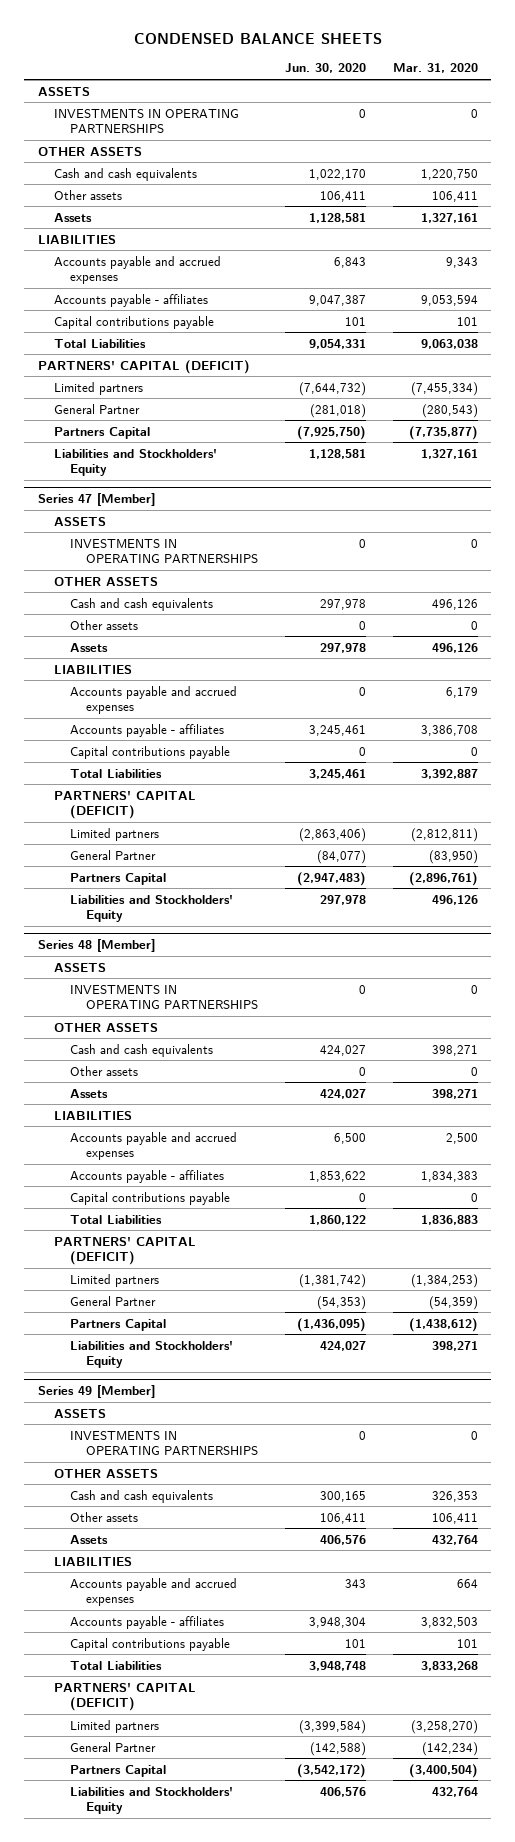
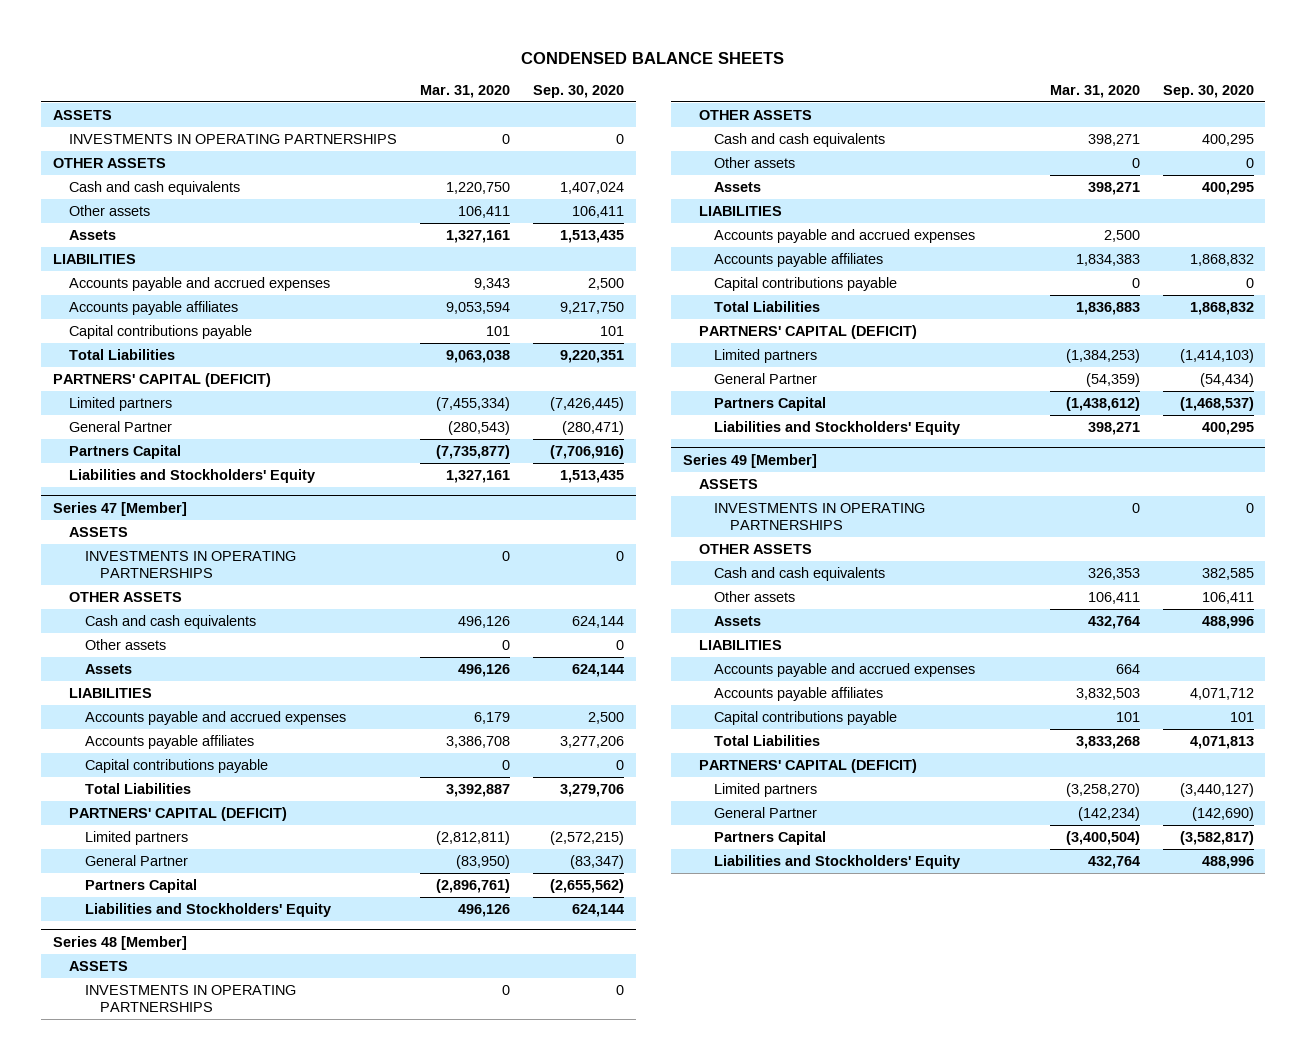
[284,63,366,74] Jun. 30, 2020 -> none
none -> [532,84,624,98] Sep. 30, 2020
[53,293,208,307] Accounts payable - affiliates -> [68,301,238,316] Accounts payable affiliates
[69,723,224,737] Accounts payable - affiliates -> [84,735,254,750] Accounts payable affiliates
[69,1169,224,1183] Accounts payable - affiliates -> [714,253,884,268] Accounts payable affiliates
[69,1615,224,1629] Accounts payable - affiliates -> [714,687,884,702] Accounts payable affiliates

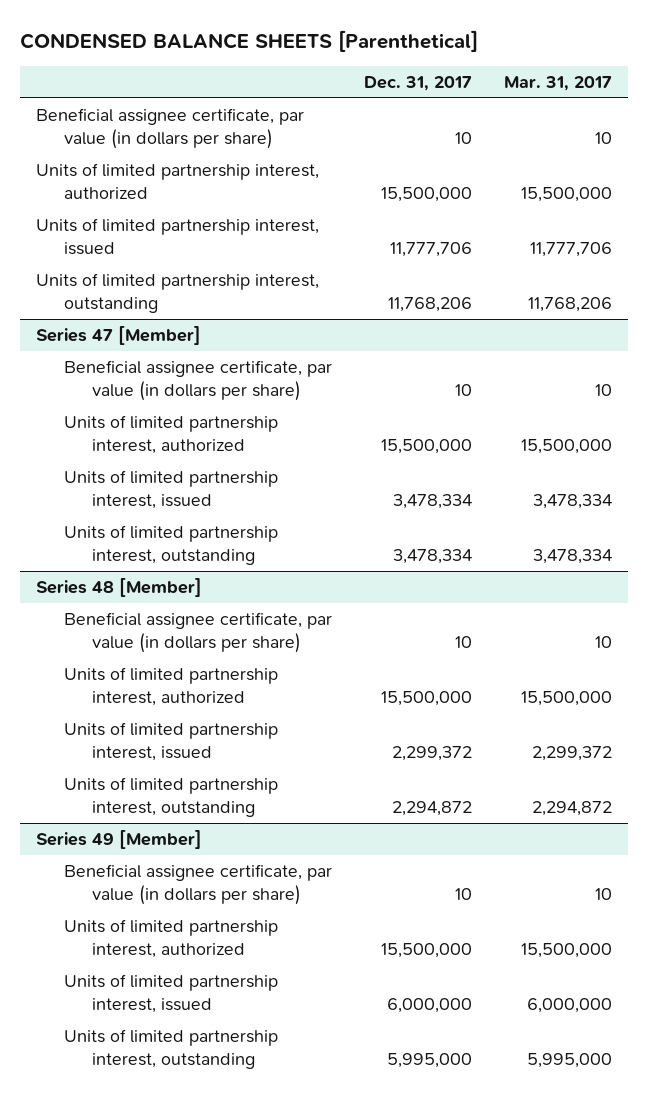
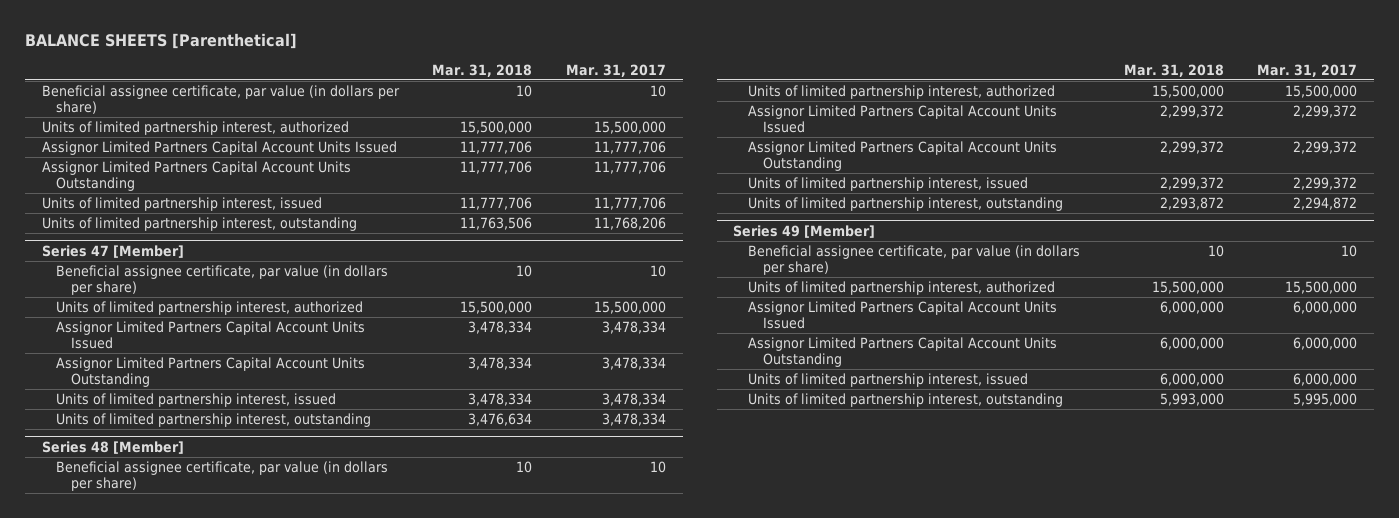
[20,30,479,53] CONDENSED BALANCE SHEETS [Parenthetical] -> [24,32,297,49] BALANCE SHEETS [Parenthetical]
[363,75,472,91] Dec. 31, 2017 -> none
none -> [432,63,533,77] Mar. 31, 2018
none -> [41,141,397,156] Assignor Limited Partners Capital Account Units Issued
none -> [41,161,351,191] Assignor Limited Partners Capital Account Units Outstanding
none -> [56,321,366,349] Assignor Limited Partners Capital Account Units Issued
none -> [56,357,366,387] Assignor Limited Partners Capital Account Units Outstanding
none -> [748,105,1058,133] Assignor Limited Partners Capital Account Units Issued
none -> [748,141,1058,171] Assignor Limited Partners Capital Account Units Outstanding
none -> [748,301,1058,329] Assignor Limited Partners Capital Account Units Issued
none -> [748,337,1058,367] Assignor Limited Partners Capital Account Units Outstanding

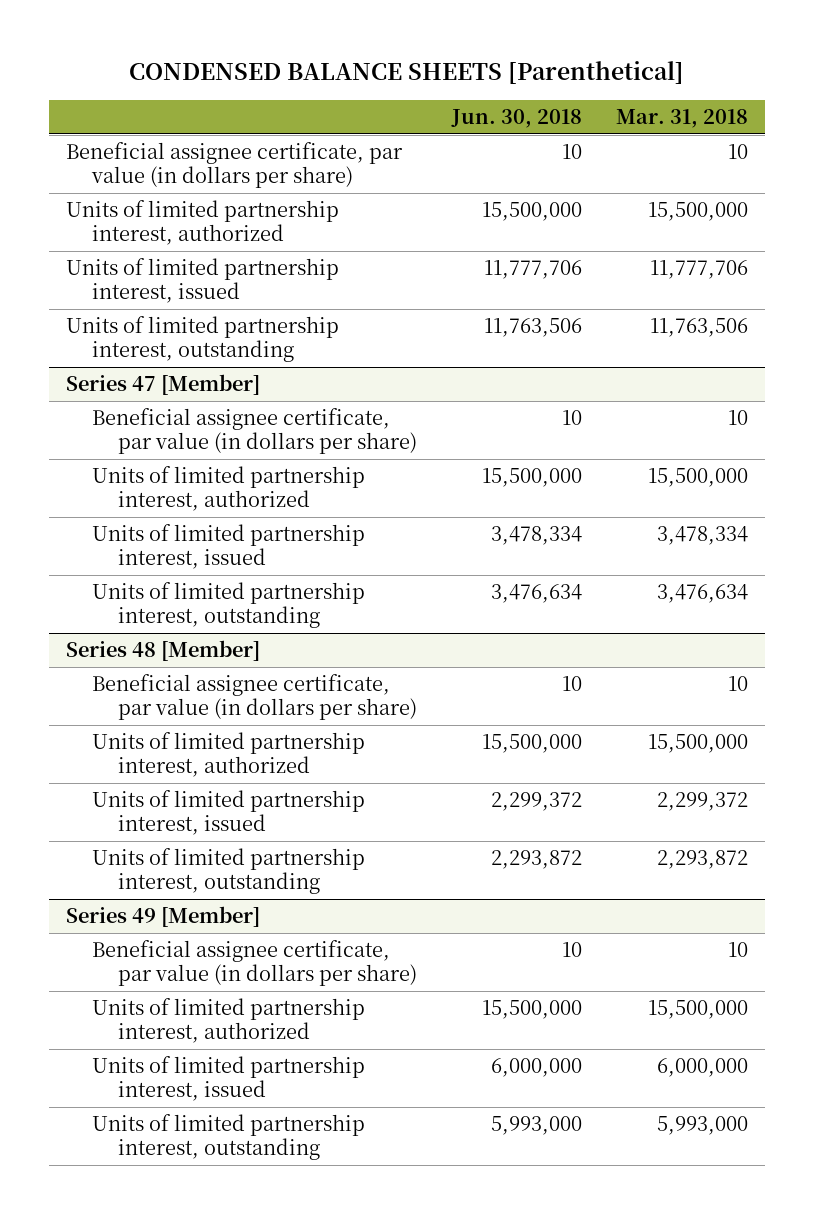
[24,32,297,49] BALANCE SHEETS [Parenthetical] -> [128,60,684,84] CONDENSED BALANCE SHEETS [Parenthetical]
[565,63,666,77] Mar. 31, 2017 -> none
none -> [450,108,582,128] Jun. 30, 2018
[41,141,397,156] Assignor Limited Partners Capital Account Units Issued -> none
[41,161,351,191] Assignor Limited Partners Capital Account Units Outstanding -> none
[56,321,366,349] Assignor Limited Partners Capital Account Units Issued -> none
[56,357,366,387] Assignor Limited Partners Capital Account Units Outstanding -> none
[748,105,1058,133] Assignor Limited Partners Capital Account Units Issued -> none
[748,141,1058,171] Assignor Limited Partners Capital Account Units Outstanding -> none
[748,301,1058,329] Assignor Limited Partners Capital Account Units Issued -> none
[748,337,1058,367] Assignor Limited Partners Capital Account Units Outstanding -> none

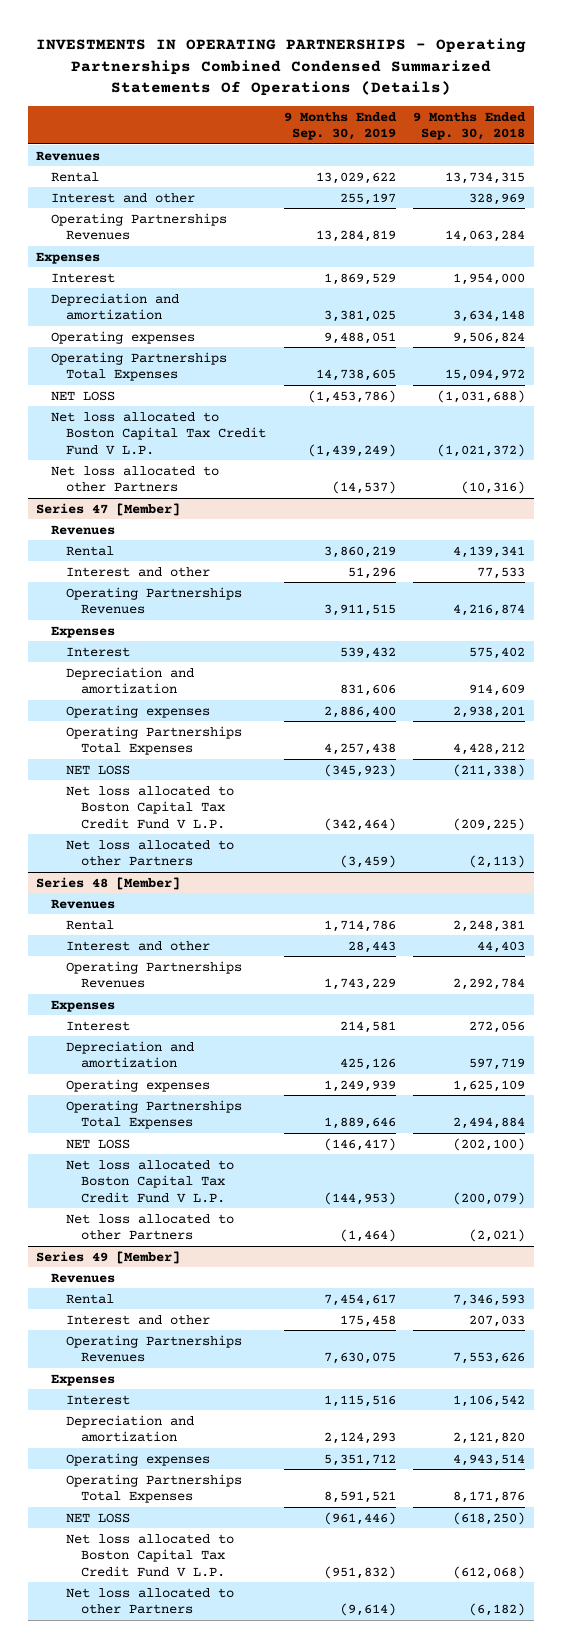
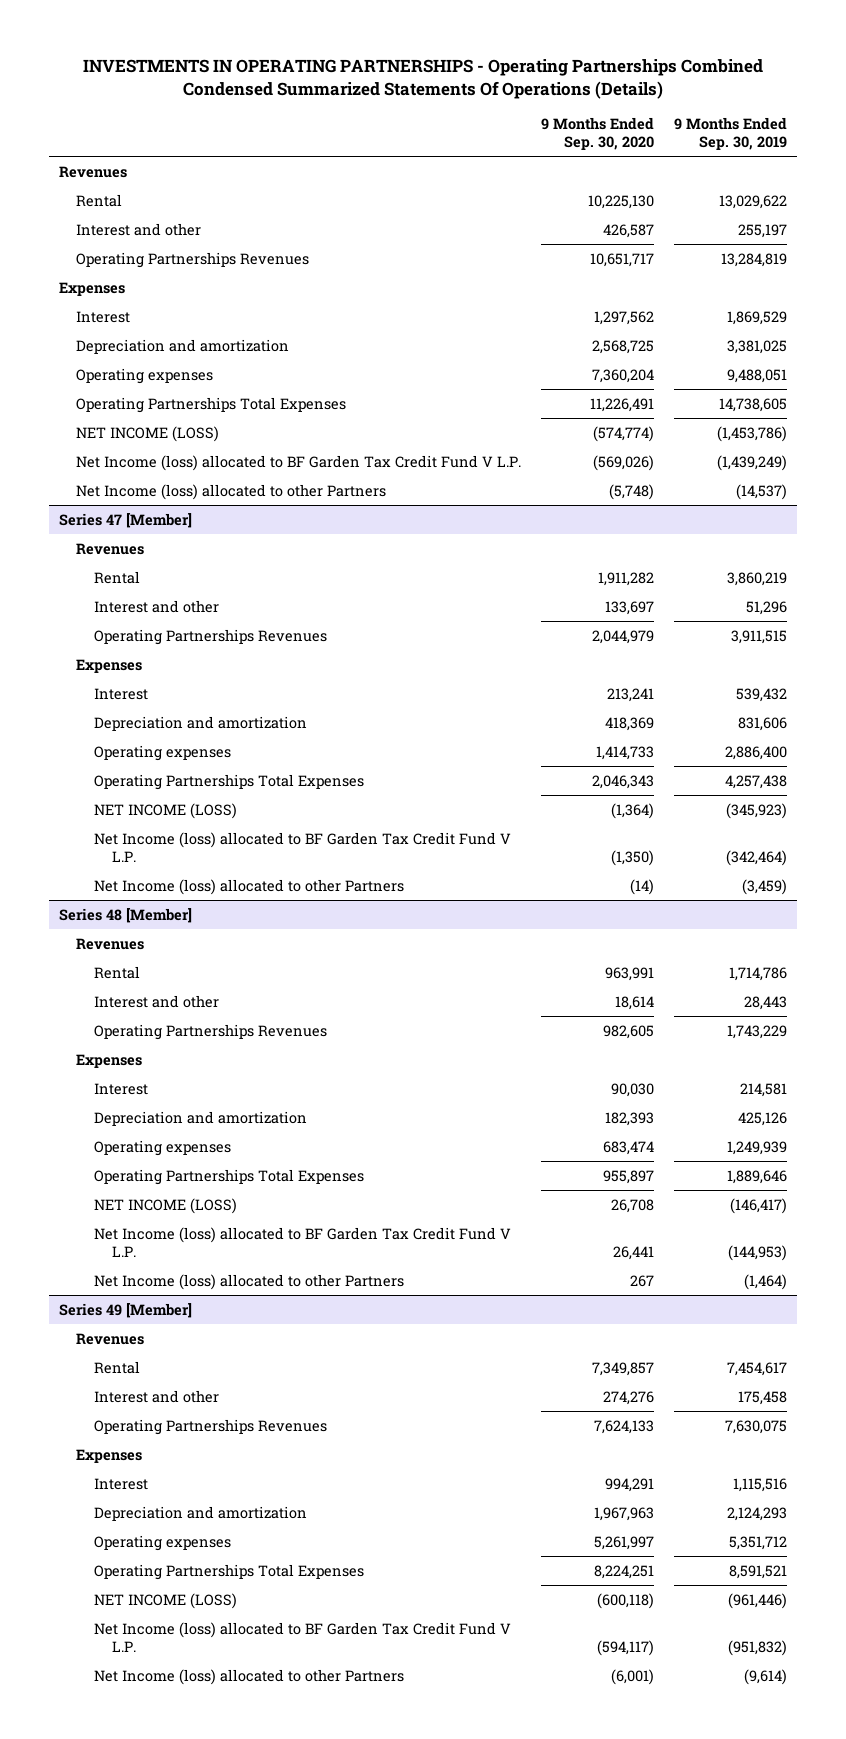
[413,111,527,141] 9 Months Ended Sep. 30, 2018 -> none
none -> [541,117,655,150] 9 Months Ended Sep. 30, 2020
[51,390,116,401] NET LOSS -> [76,425,220,442] NET INCOME (LOSS)
[51,411,267,455] Net loss allocated to Boston Capital Tax Credit Fund V L.P. -> [76,454,522,471] Net Income (loss) allocated to BF Garden Tax Credit Fund V L.P.
[51,465,220,493] Net loss allocated to other Partners -> [76,483,387,500] Net Income (loss) allocated to other Partners
[66,764,131,775] NET LOSS -> [94,802,238,819] NET INCOME (LOSS)
[66,785,235,829] Net loss allocated to Boston Capital Tax Credit Fund V L.P. -> [94,831,512,862] Net Income (loss) allocated to BF Garden Tax Credit Fund V L.P.
[66,839,235,867] Net loss allocated to other Partners -> [94,878,405,895] Net Income (loss) allocated to other Partners
[66,1138,131,1149] NET LOSS -> [94,1197,238,1214] NET INCOME (LOSS)
[66,1159,235,1203] Net loss allocated to Boston Capital Tax Credit Fund V L.P. -> [94,1226,512,1257] Net Income (loss) allocated to BF Garden Tax Credit Fund V L.P.
[66,1213,235,1241] Net loss allocated to other Partners -> [94,1273,405,1290] Net Income (loss) allocated to other Partners
[66,1512,131,1523] NET LOSS -> [94,1592,238,1609] NET INCOME (LOSS)
[66,1533,235,1577] Net loss allocated to Boston Capital Tax Credit Fund V L.P. -> [94,1621,512,1652] Net Income (loss) allocated to BF Garden Tax Credit Fund V L.P.
[66,1587,235,1615] Net loss allocated to other Partners -> [94,1668,405,1685] Net Income (loss) allocated to other Partners

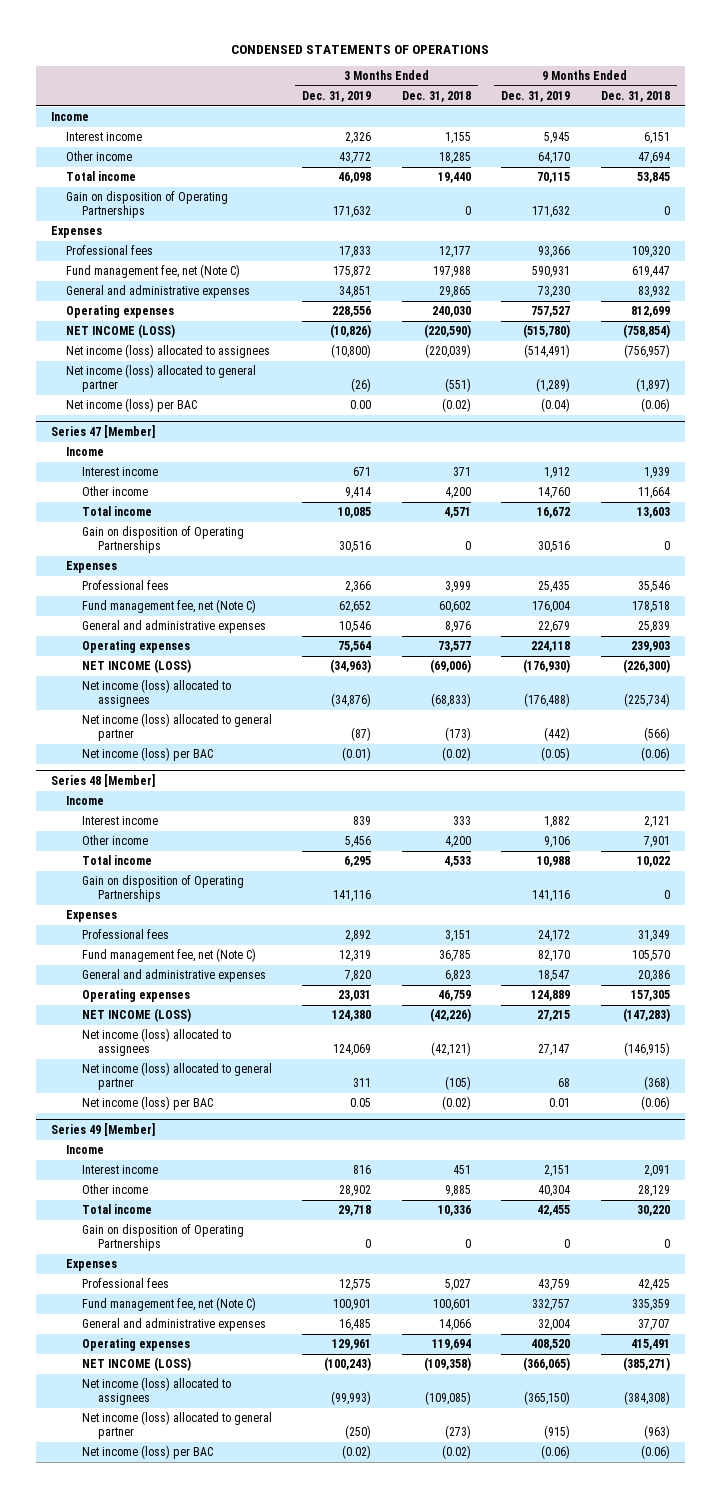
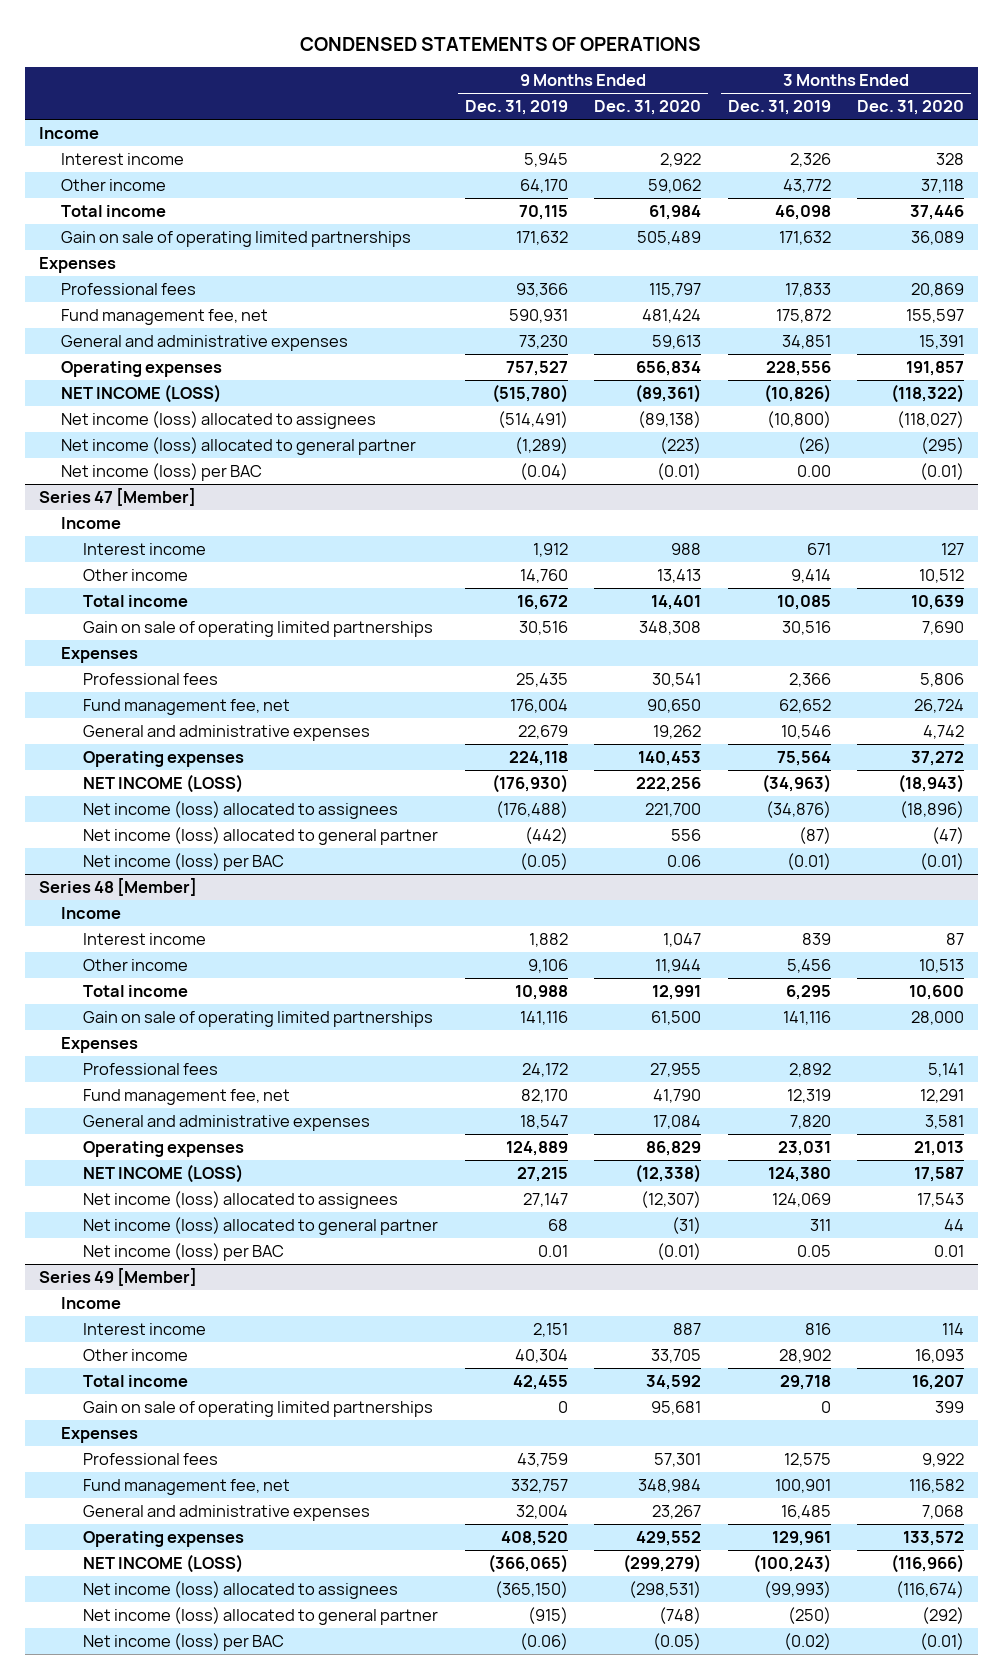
[401,90,471,102] Dec. 31, 2018 -> none
[600,90,670,102] Dec. 31, 2018 -> none
none -> [594,100,702,116] Dec. 31, 2020
none -> [857,100,965,116] Dec. 31, 2020
[66,191,229,218] Gain on disposition of Operating Partnerships -> [60,230,411,247] Gain on sale of operating limited partnerships
[66,264,241,279] Fund management fee, net (Note C) -> [60,308,268,325] Fund management fee, net
[82,526,245,553] Gain on disposition of Operating Partnerships -> [83,620,434,637] Gain on sale of operating limited partnerships
[82,599,257,614] Fund management fee, net (Note C) -> [83,698,291,715] Fund management fee, net
[82,875,245,902] Gain on disposition of Operating Partnerships -> [83,1010,434,1027] Gain on sale of operating limited partnerships
[82,948,257,963] Fund management fee, net (Note C) -> [83,1088,291,1105] Fund management fee, net
[82,1224,245,1251] Gain on disposition of Operating Partnerships -> [83,1400,434,1417] Gain on sale of operating limited partnerships
[82,1297,257,1312] Fund management fee, net (Note C) -> [83,1478,291,1495] Fund management fee, net

